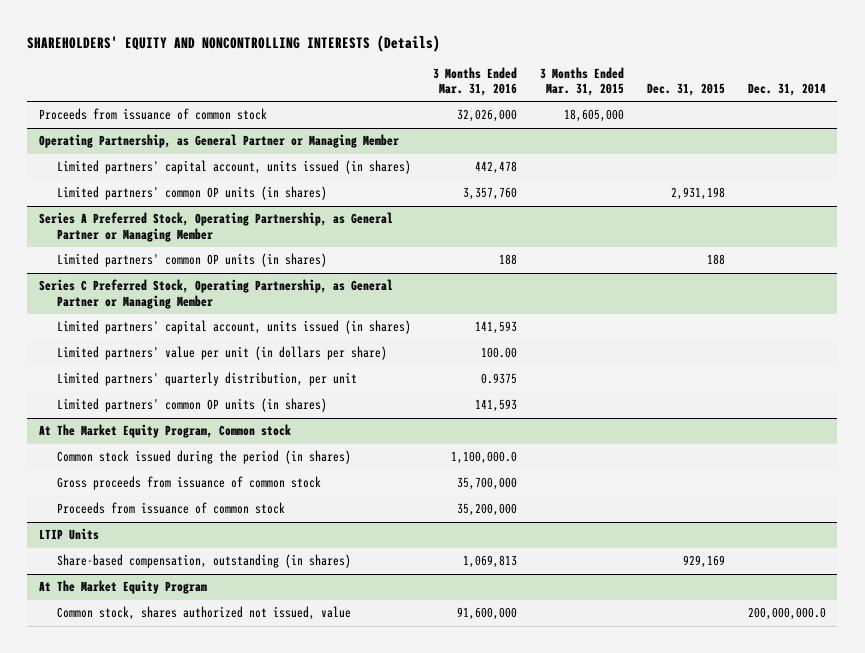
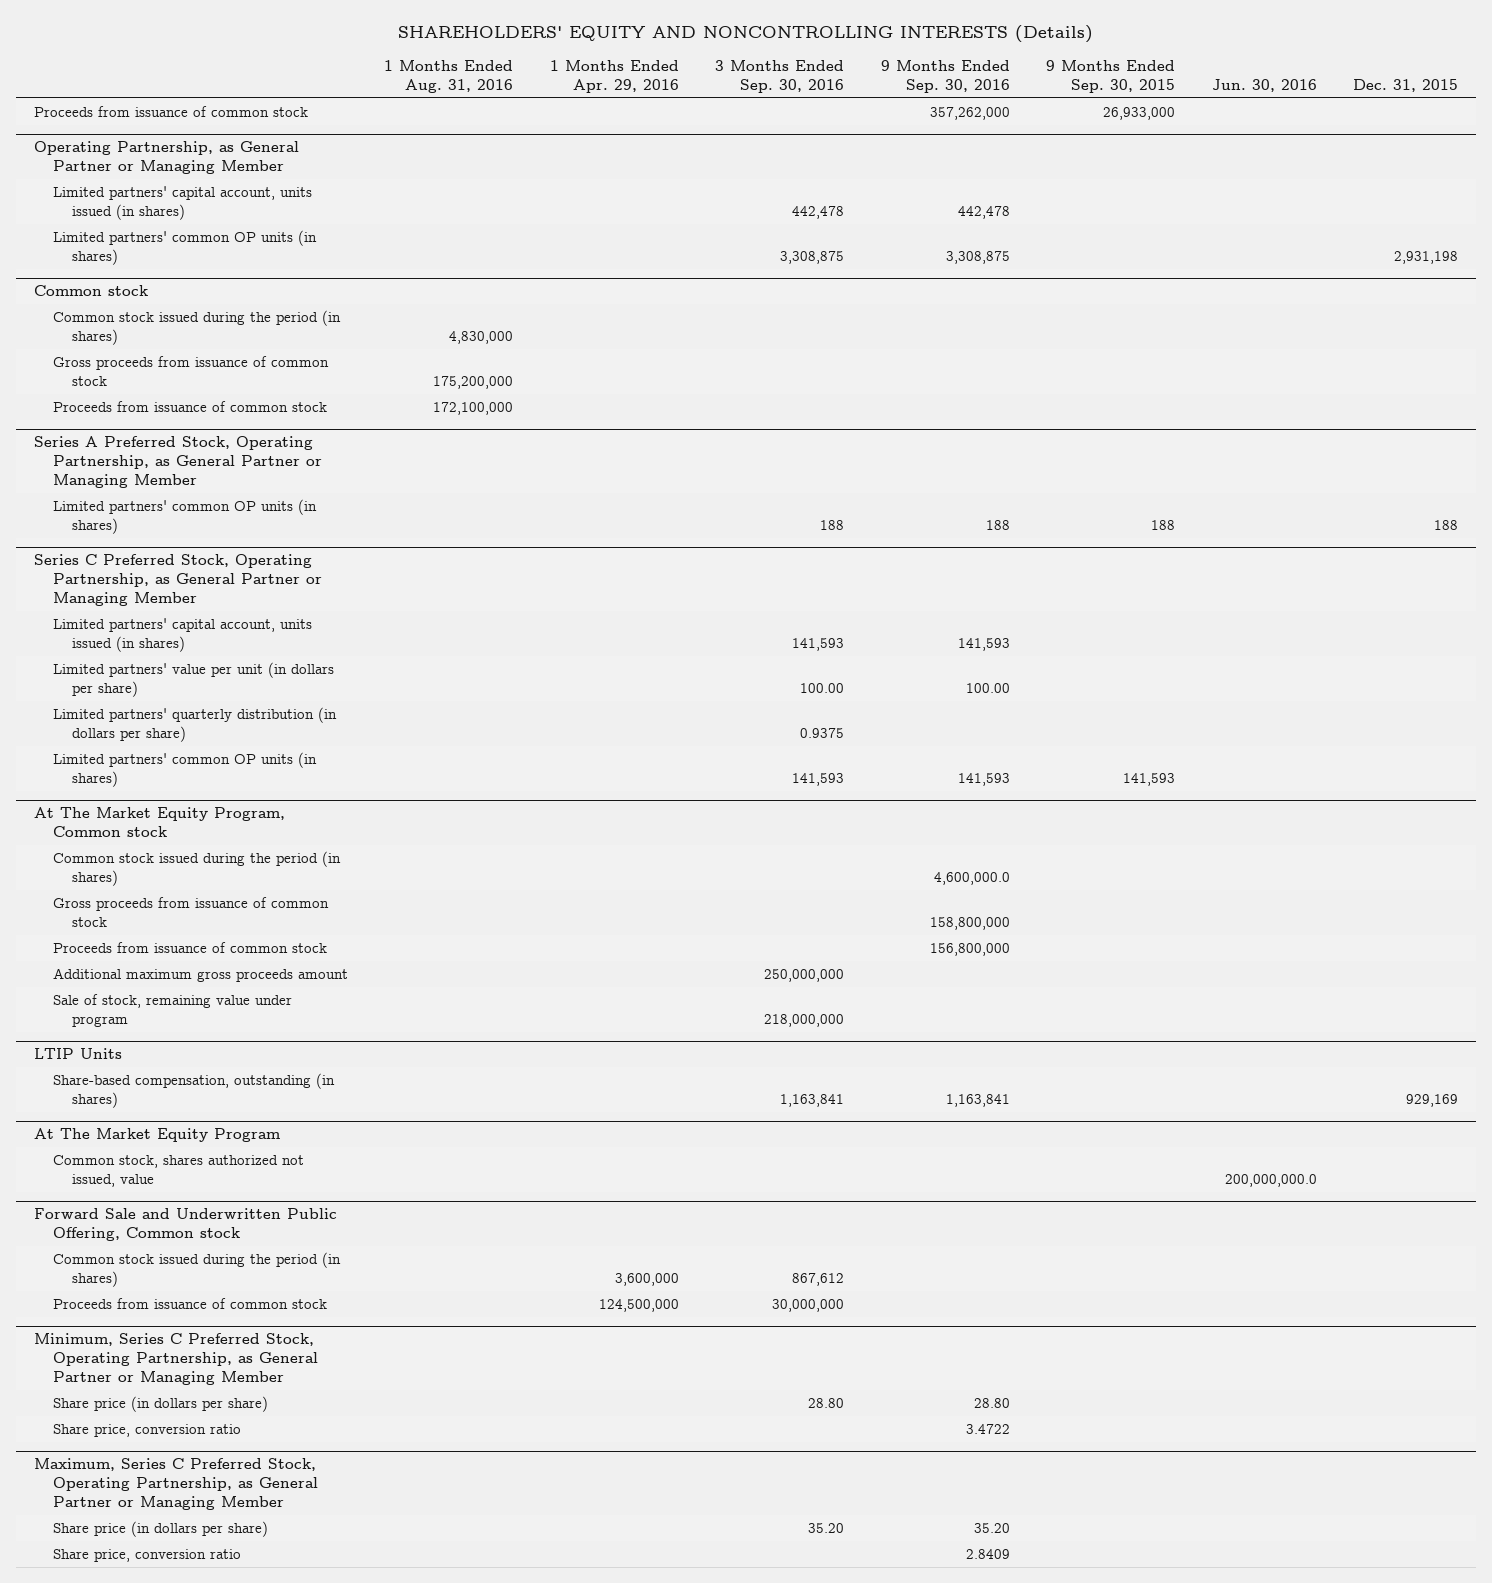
[433,67,518,97] 3 Months Ended Mar. 31, 2016 -> none
[540,67,625,97] 3 Months Ended Mar. 31, 2015 -> none
[747,83,826,97] Dec. 31, 2014 -> none
none -> [384,59,514,93] 1 Months Ended Aug. 31, 2016
none -> [549,59,679,93] 1 Months Ended Apr. 29, 2016
none -> [715,59,845,93] 3 Months Ended Sep. 30, 2016
none -> [880,59,1010,93] 9 Months Ended Sep. 30, 2016
none -> [1046,59,1176,93] 9 Months Ended Sep. 30, 2015
none -> [1211,78,1317,92] Jun. 30, 2016
none -> [34,285,149,297] Common stock
none -> [52,309,341,345] Common stock issued during the period (in shares)
none -> [52,355,329,386] Gross proceeds from issuance of common stock
none -> [52,400,327,412] Proceeds from issuance of common stock
[56,372,357,387] Limited partners' quarterly distribution, per unit -> [52,706,337,742] Limited partners' quarterly distribution (in dollars per share)
none -> [52,967,348,982] Additional maximum gross proceeds amount
none -> [52,993,292,1027] Sale of stock, remaining value under program
none -> [34,1208,338,1242] Forward Sale and Underwritten Public Offering, Common stock
none -> [52,1251,341,1287] Common stock issued during the period (in shares)
none -> [52,1297,327,1309] Proceeds from issuance of common stock
none -> [34,1333,318,1386] Minimum, Series C Preferred Stock, Operating Partnership, as General Partner or Managing Member
none -> [52,1395,268,1412] Share price (in dollars per share)
none -> [52,1423,241,1437] Share price, conversion ratio
none -> [34,1458,318,1511] Maximum, Series C Preferred Stock, Operating Partnership, as General Partner or Managing Member
none -> [52,1520,268,1537] Share price (in dollars per share)
none -> [52,1548,241,1562] Share price, conversion ratio

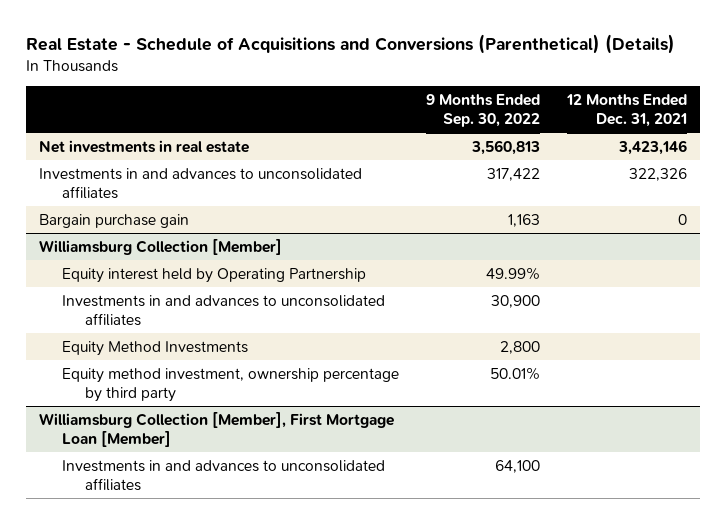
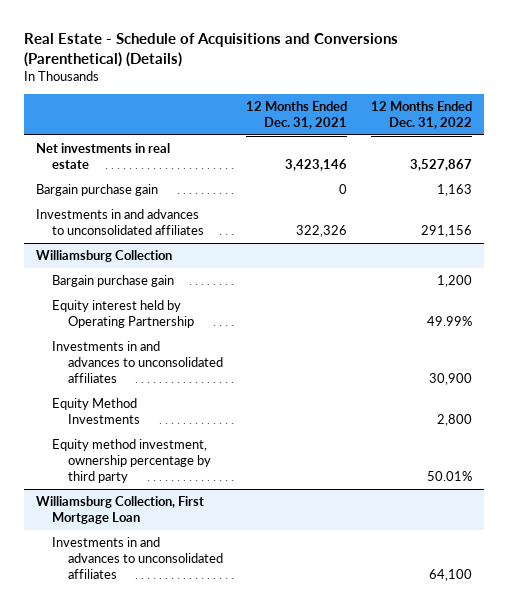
[426,93,541,128] 9 Months Ended Sep. 30, 2022 -> none
none -> [370,100,472,129] 12 Months Ended Dec. 31, 2022
[39,167,363,199] Investments in and advances to unconsolidated affiliates -> [36,208,204,235] Investments in and advances to unconsolidated affiliates
[39,238,283,255] Williamsburg Collection [Member] -> [36,249,173,262] Williamsburg Collection
none -> [51,274,174,287] Bargain purchase gain
[39,411,395,447] Williamsburg Collection [Member], First Mortgage Loan [Member] -> [36,495,205,524] Williamsburg Collection, First Mortgage Loan

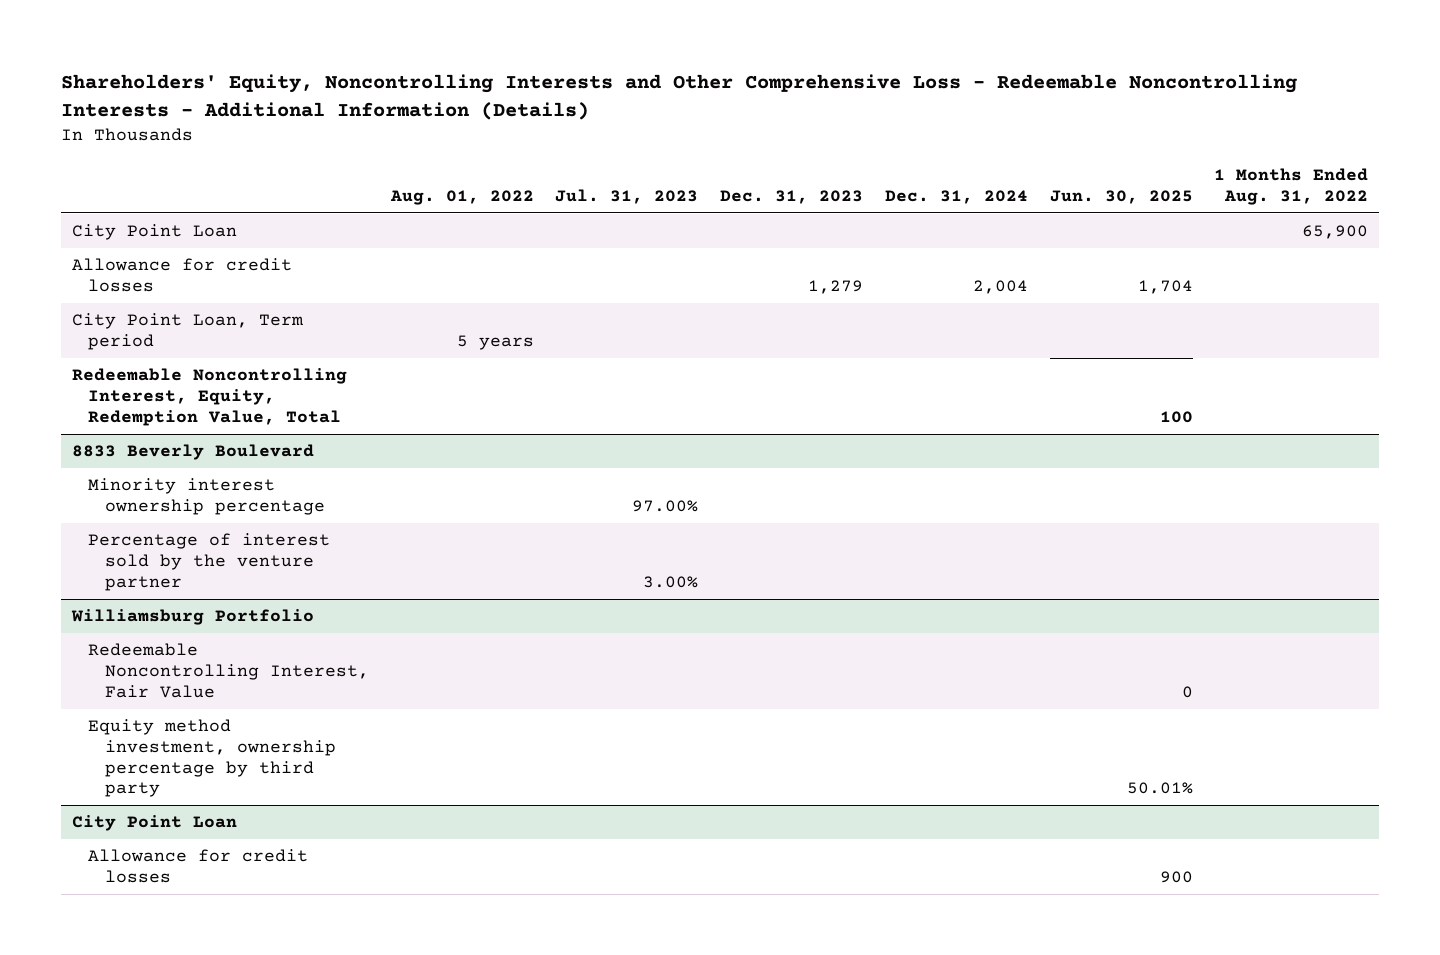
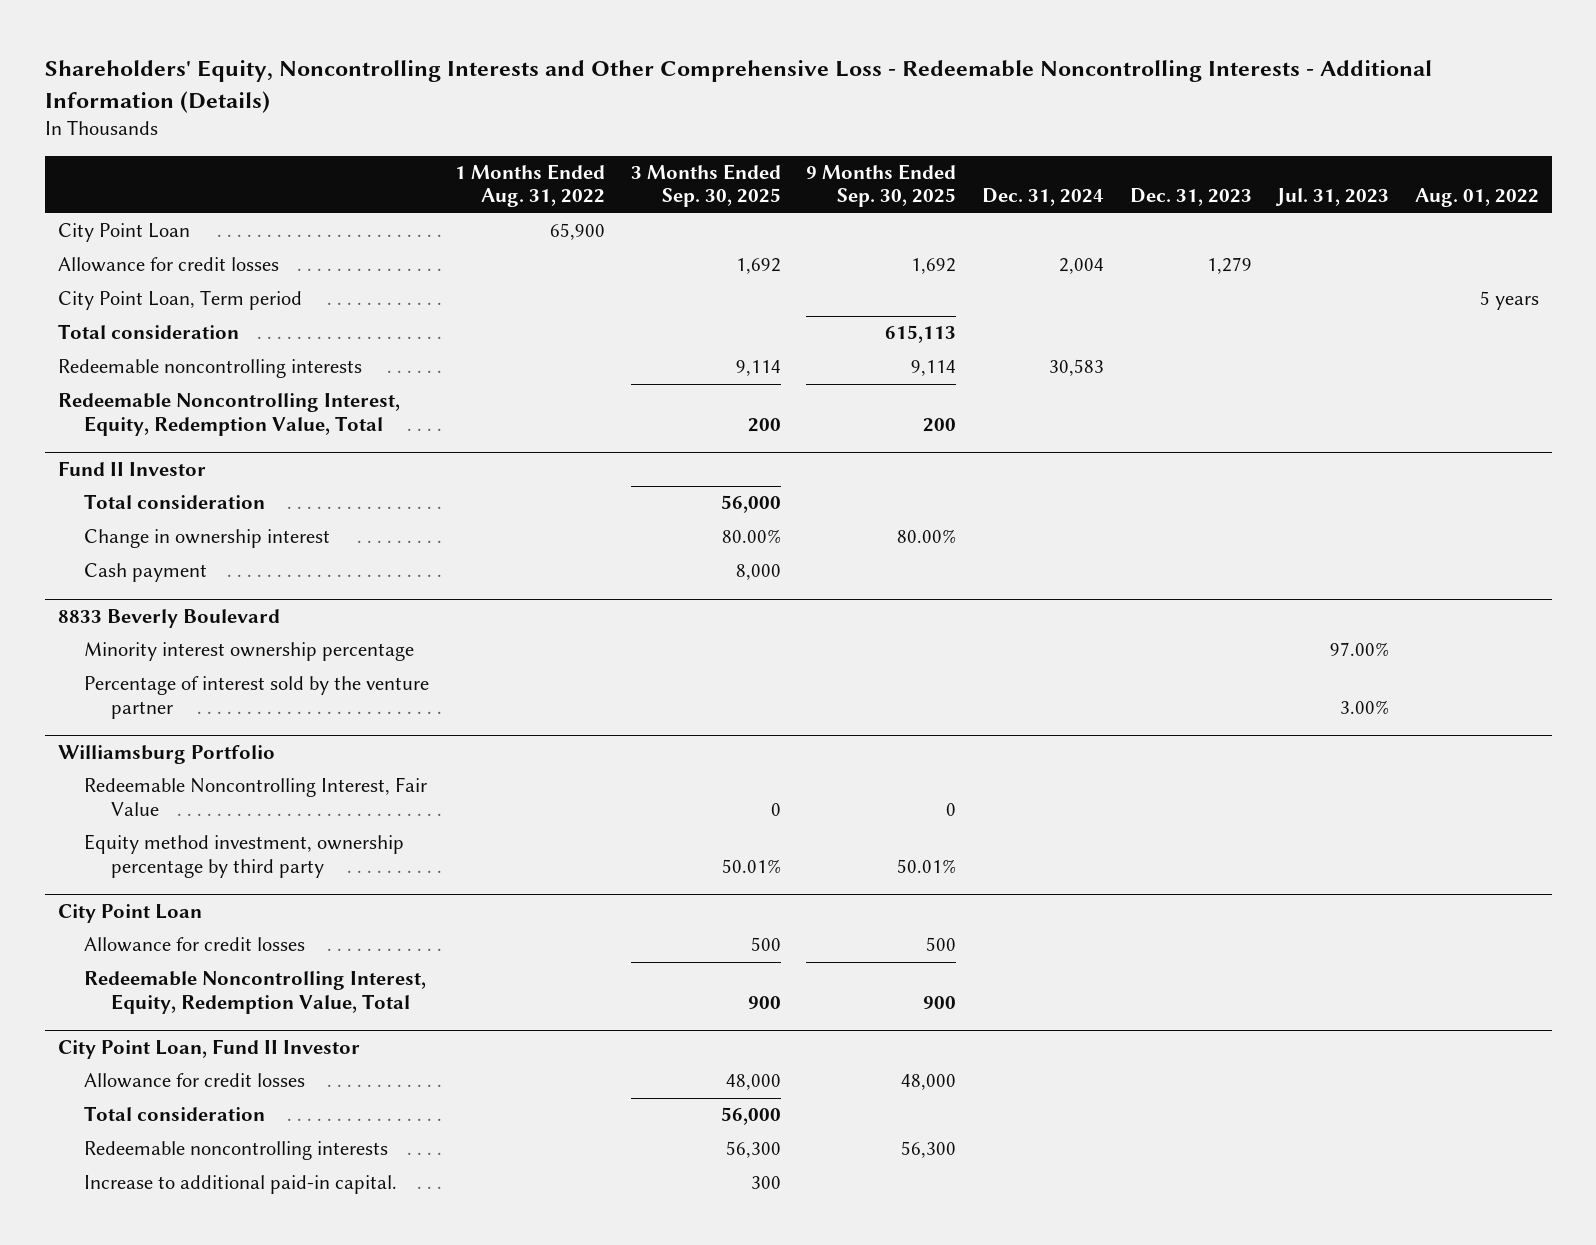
[1049,189,1193,204] Jun. 30, 2025 -> none
none -> [630,164,781,208] 3 Months Ended Sep. 30, 2025
none -> [806,164,957,208] 9 Months Ended Sep. 30, 2025
none -> [57,324,239,340] Total consideration
none -> [57,359,362,379] Redeemable noncontrolling interests
none -> [57,461,206,477] Fund II Investor
none -> [84,494,266,510] Total consideration
none -> [84,529,331,549] Change in ownership interest
none -> [84,563,208,583] Cash payment
none -> [84,971,427,1014] Redeemable Noncontrolling Interest, Equity, Redemption Value, Total
none -> [57,1039,360,1060] City Point Loan, Fund II Investor
none -> [84,1073,306,1089] Allowance for credit losses
none -> [84,1106,266,1122] Total consideration
none -> [84,1141,389,1161] Redeemable noncontrolling interests
none -> [84,1175,398,1195] Increase to additional paid-in capital.

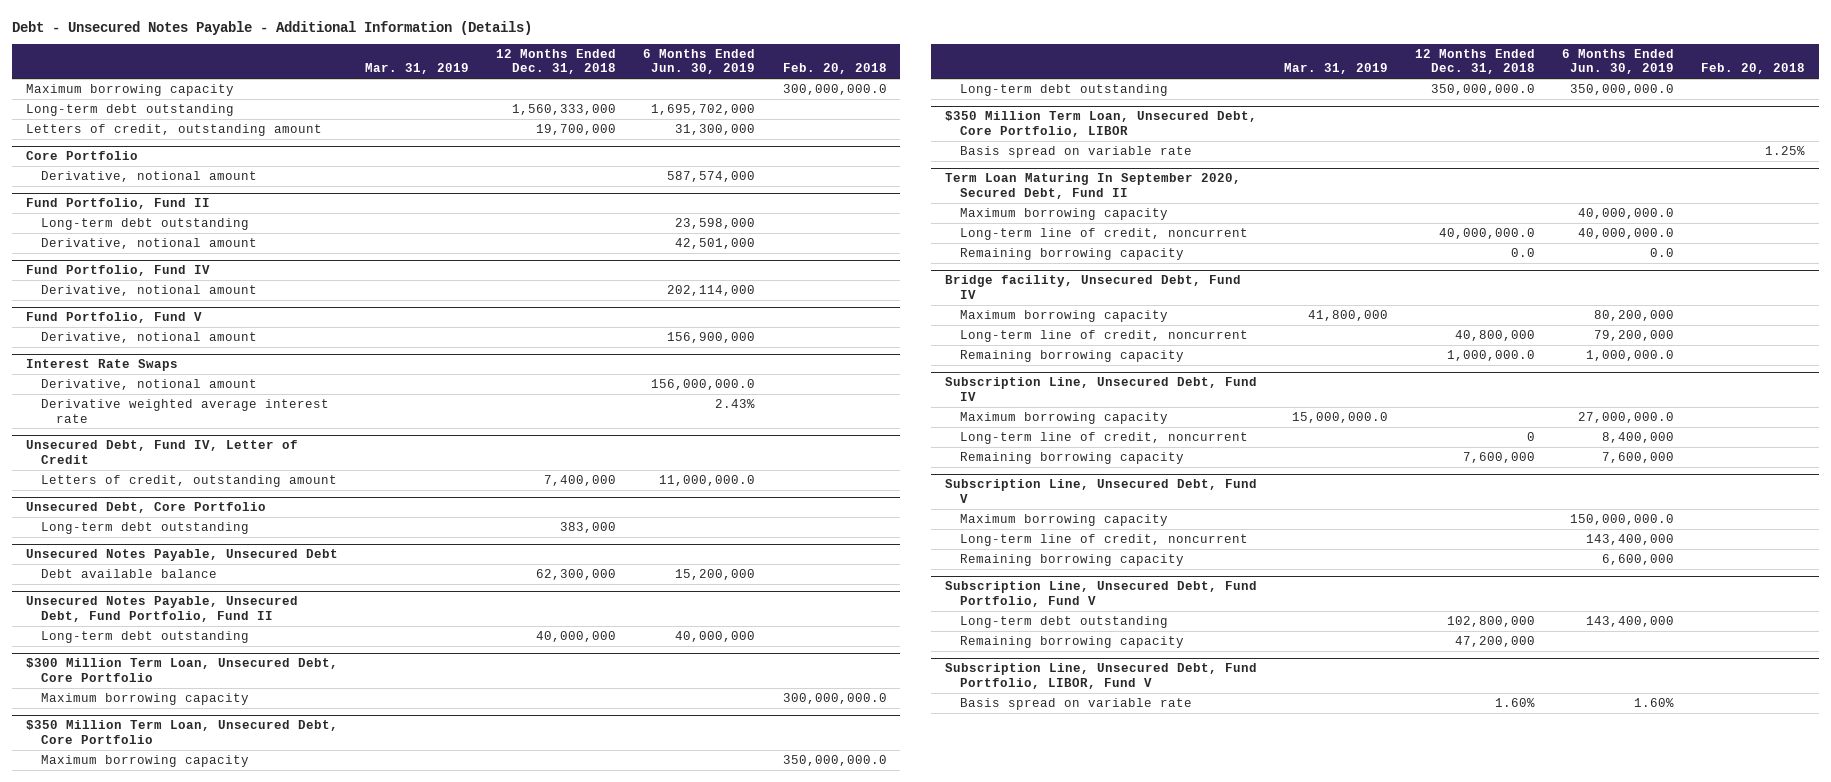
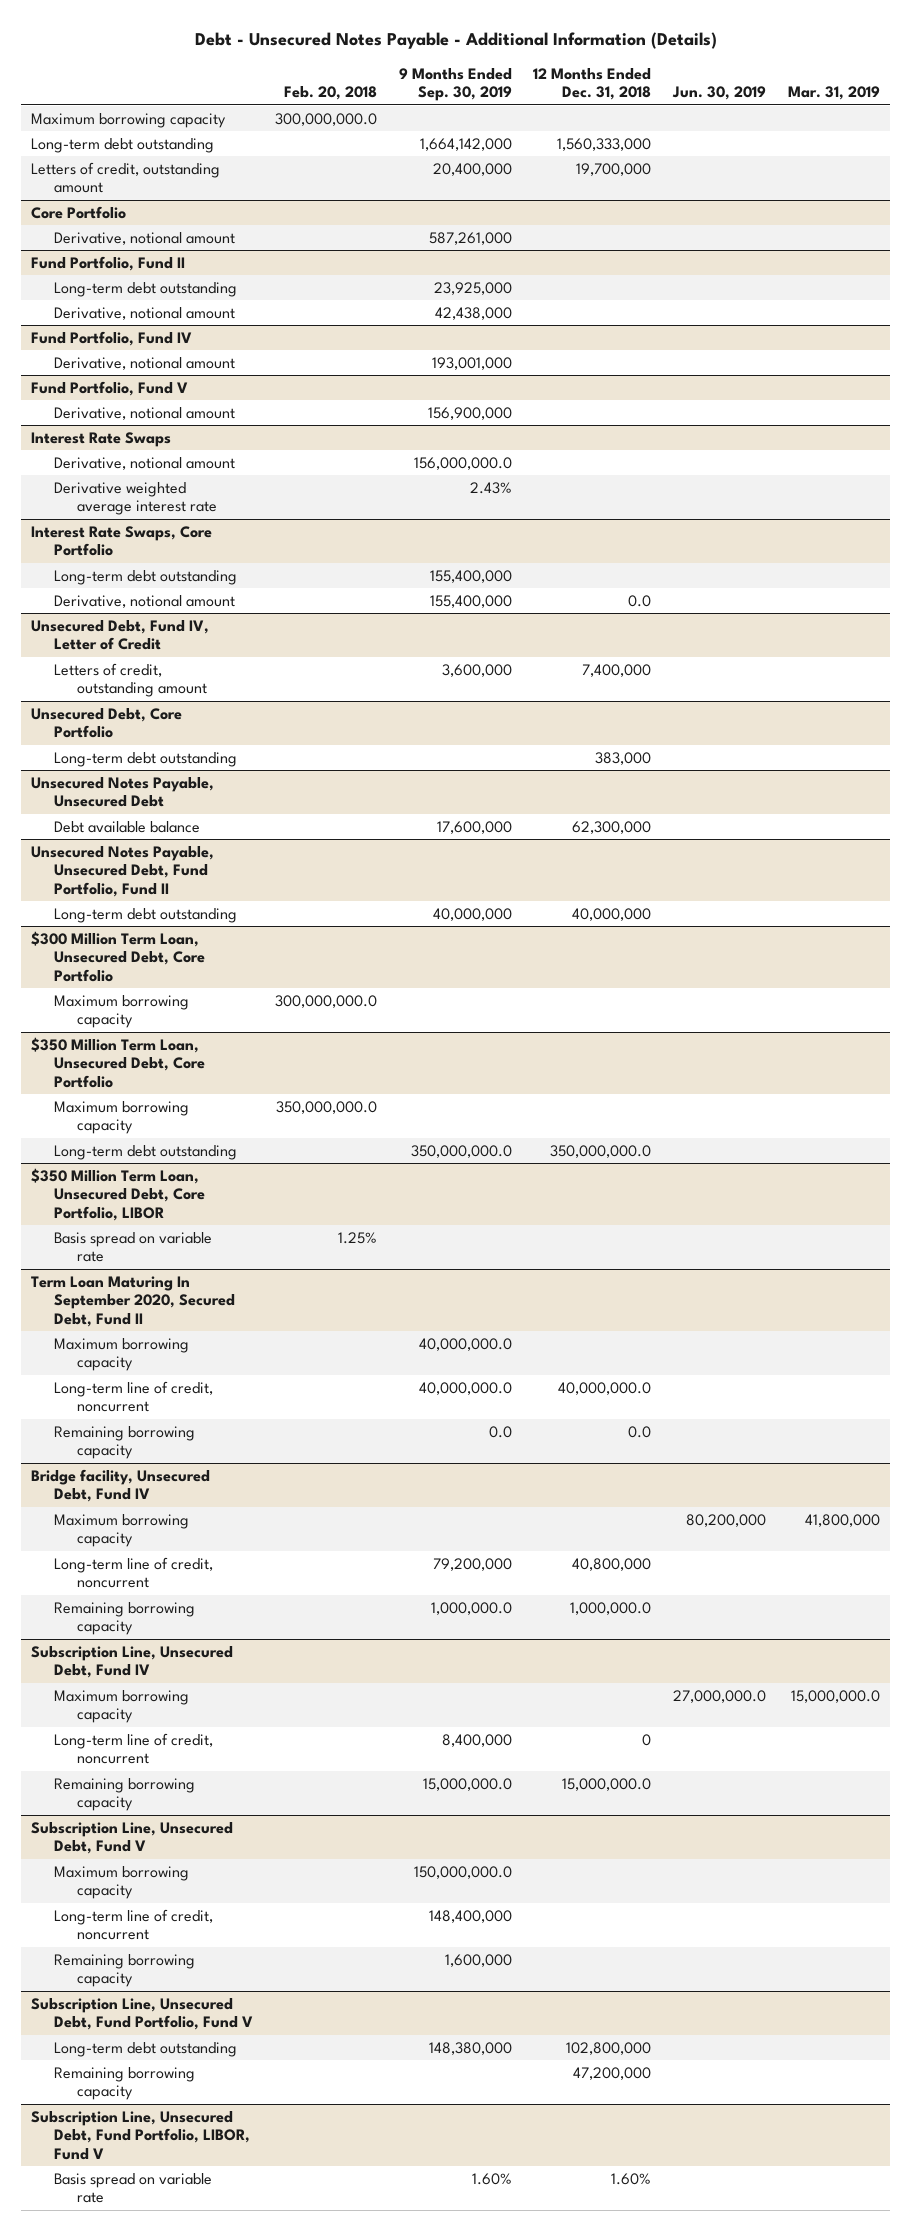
[643,48,756,75] 6 Months Ended Jun. 30, 2019 -> none
none -> [398,67,512,102] 9 Months Ended Sep. 30, 2019
none -> [671,86,766,101] Jun. 30, 2019
none -> [31,525,213,557] Interest Rate Swaps, Core Portfolio
none -> [54,569,238,585] Long-term debt outstanding
none -> [54,594,236,608] Derivative, notional amount
[1462,452,1535,464] 7,600,000 -> [562,1777,652,1791] 15,000,000.0

